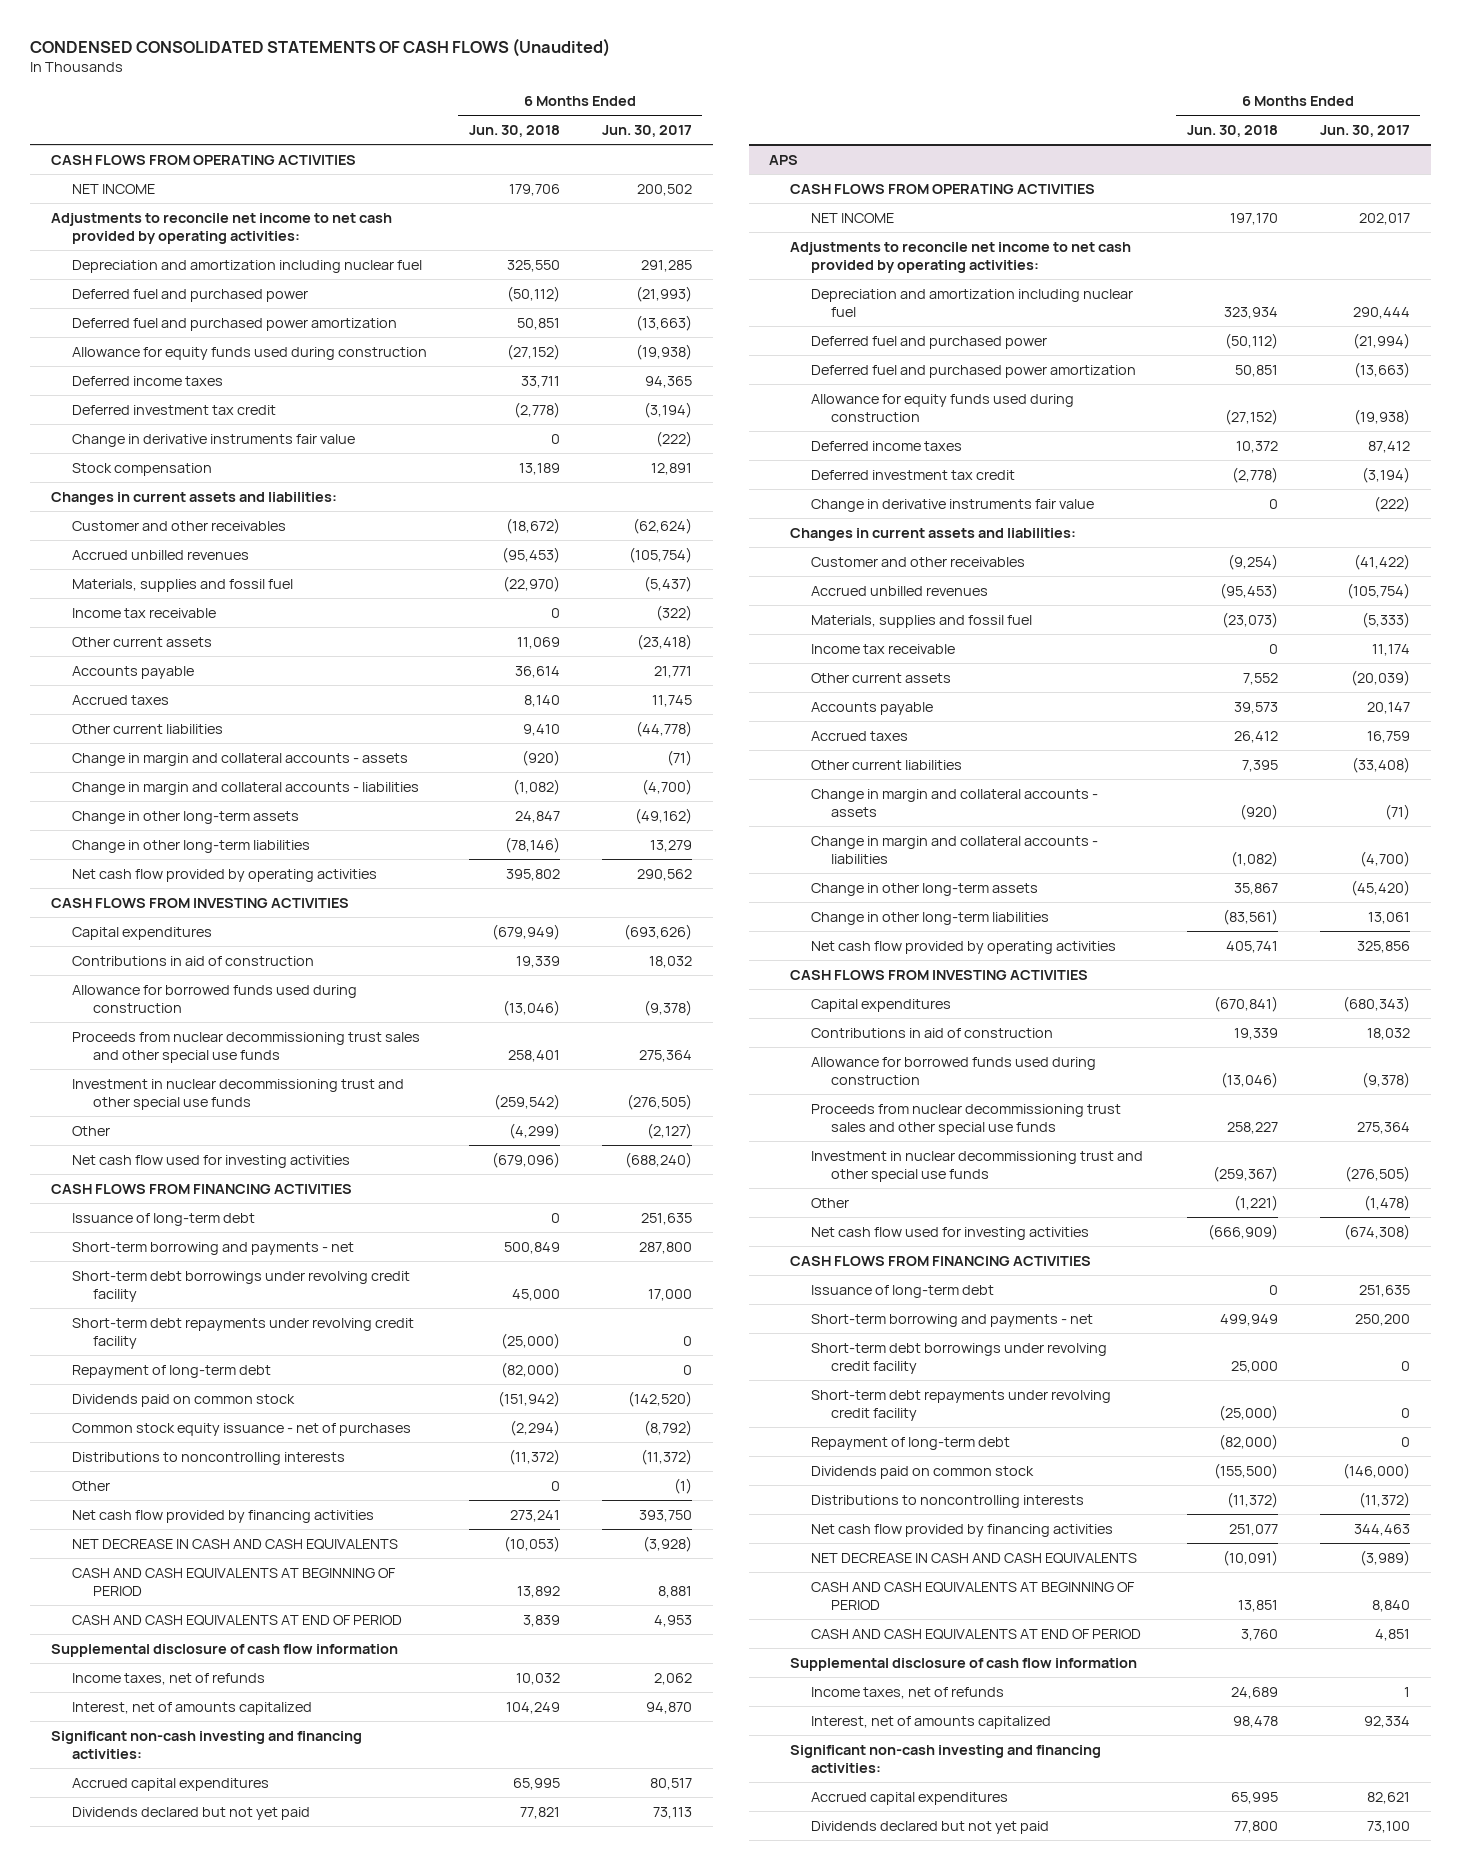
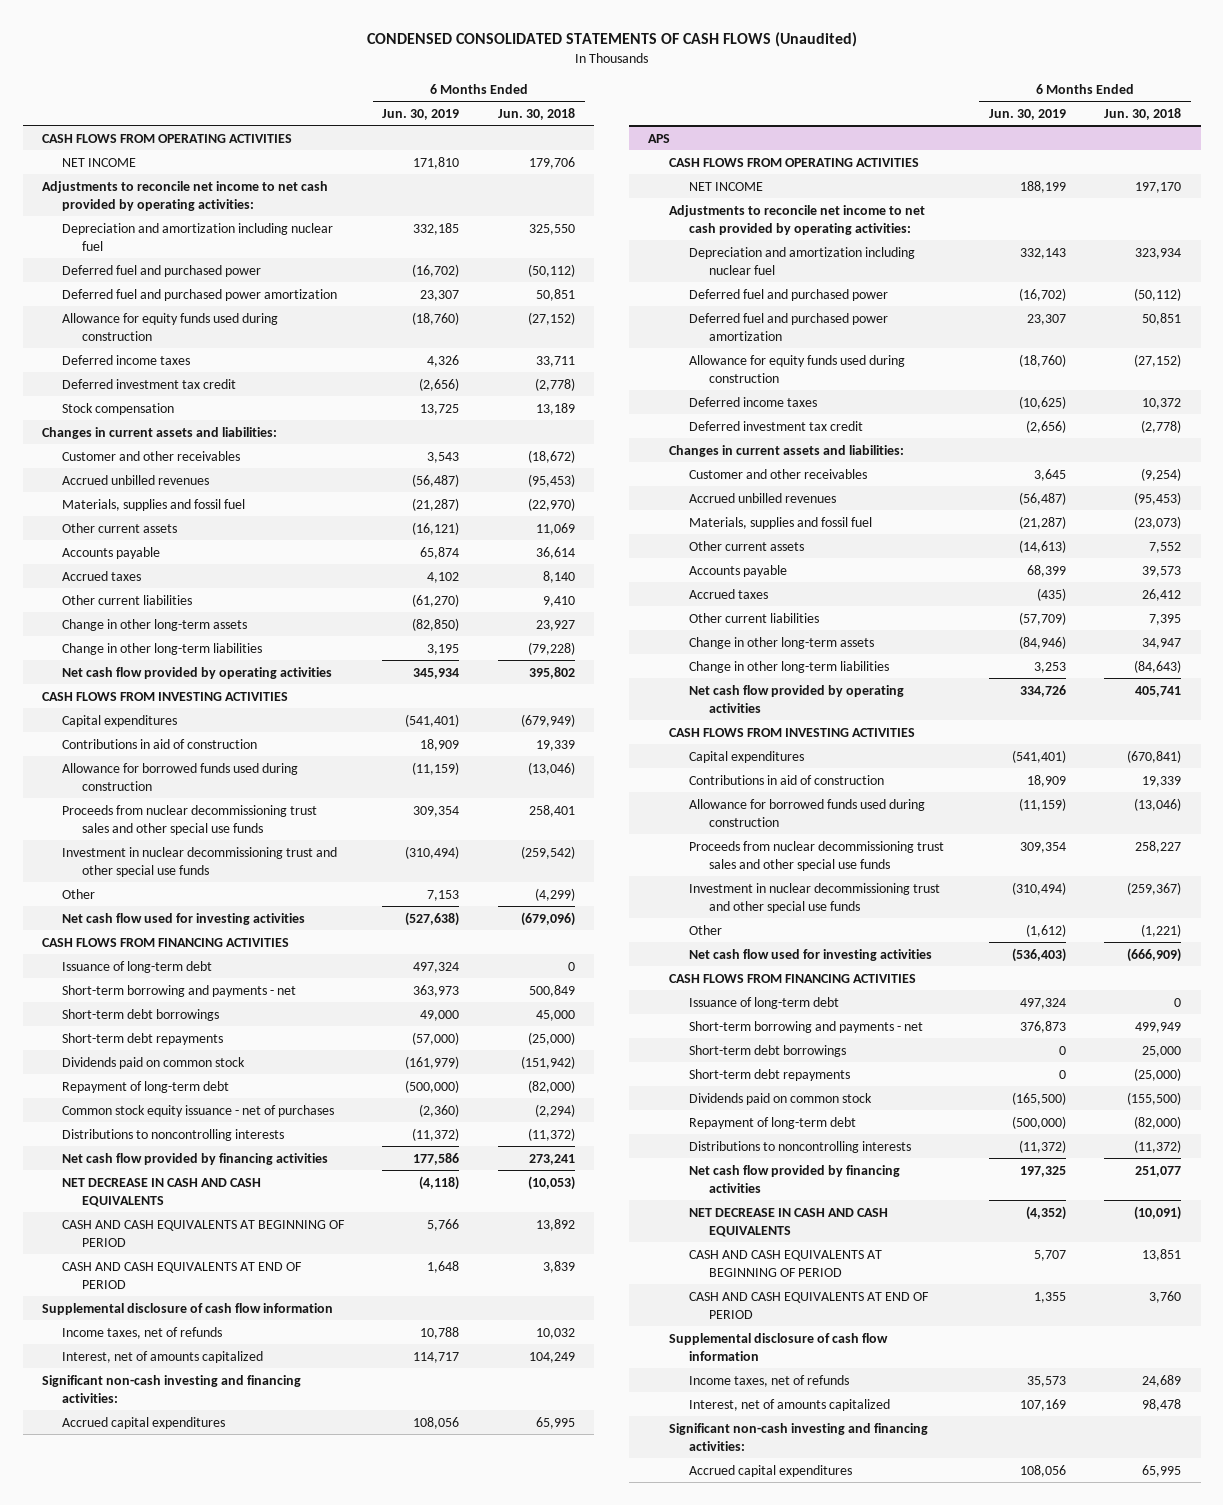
[601,124,692,137] Jun. 30, 2017 -> none
none -> [382,108,460,120] Jun. 30, 2019
[71,433,355,447] Change in derivative instruments fair value -> none
[71,607,216,618] Income tax receivable -> none
[71,752,408,766] Change in margin and collateral accounts - assets -> none
[71,781,419,795] Change in margin and collateral accounts - liabilities -> none
[514,810,560,823] 24,847 -> [535,619,575,631] 23,927
[504,836,560,853] (78,146) -> [527,641,575,655] (79,228)
[71,1270,410,1302] Short-term debt borrowings under revolving credit facility -> [61,1008,219,1021] Short-term debt borrowings
[71,1317,414,1349] Short-term debt repayments under revolving credit facility -> [61,1032,223,1045] Short-term debt repayments
[71,1364,271,1378] Repayment of long-term debt -> [61,1080,229,1093] Repayment of long-term debt
[71,1480,110,1491] Other -> none
[71,1806,310,1820] Dividends declared but not yet paid -> none
[810,498,1094,512] Change in derivative instruments fair value -> none
[810,643,955,654] Income tax receivable -> none
[810,788,1098,817] Change in margin and collateral accounts - assets -> none
[810,835,1098,864] Change in margin and collateral accounts - liabilities -> none
[1233,882,1278,895] 35,867 -> [1142,637,1182,649] 34,947
[1222,908,1278,925] (83,561) -> [1134,659,1182,673] (84,643)
[810,1342,1107,1374] Short-term debt borrowings under revolving credit facility -> [688,1044,846,1057] Short-term debt borrowings
[810,1389,1111,1421] Short-term debt repayments under revolving credit facility -> [688,1068,850,1081] Short-term debt repayments
[810,1436,1010,1450] Repayment of long-term debt -> [688,1116,856,1129] Repayment of long-term debt
[810,1820,1049,1834] Dividends declared but not yet paid -> none

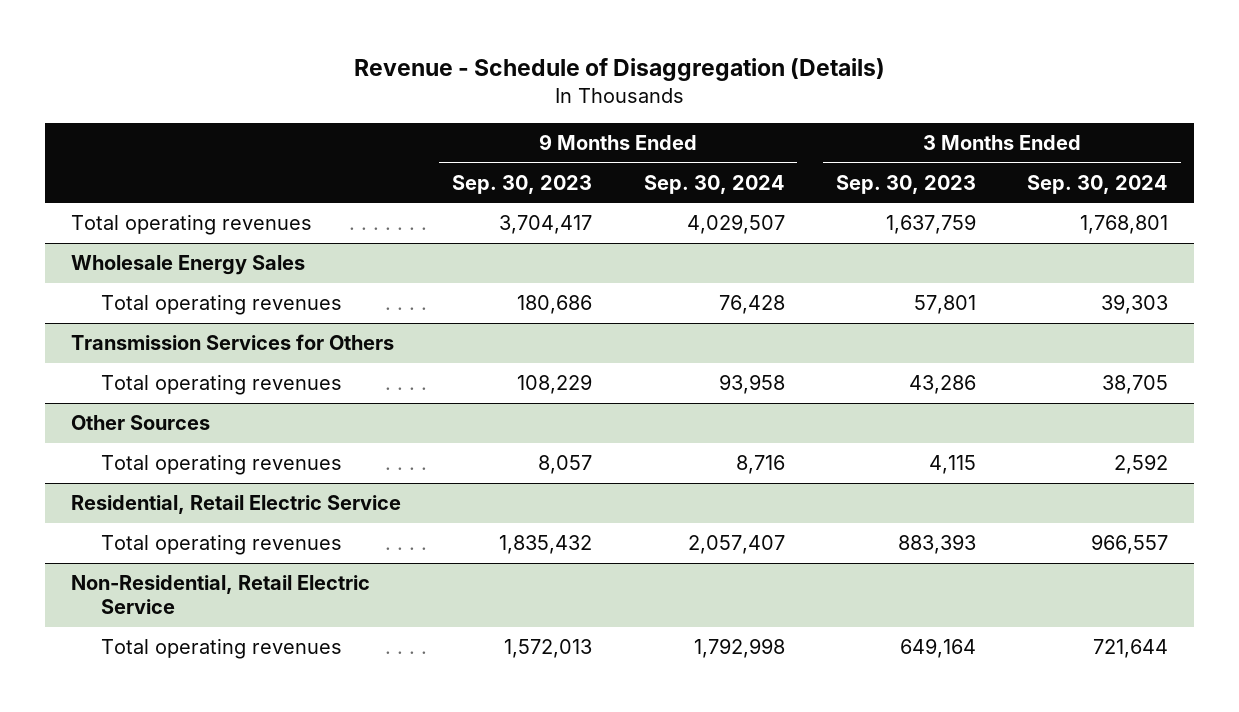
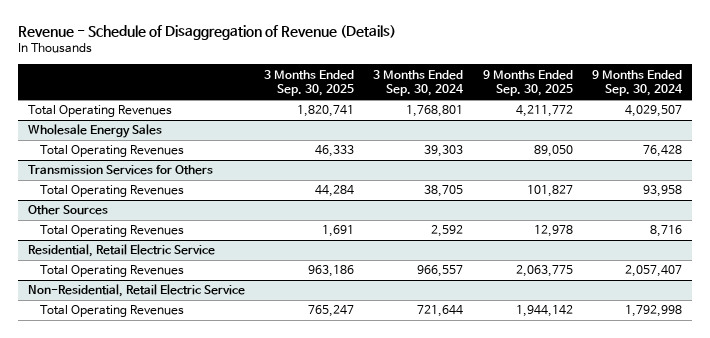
[353,58,885,82] Revenue - Schedule of Disaggregation (Details) -> [18,25,397,41] Revenue - Schedule of Disaggregation of Revenue (Details)
[452,174,593,194] Sep. 30, 2023 -> none
[835,174,976,194] Sep. 30, 2023 -> none
none -> [264,69,355,97] 3 Months Ended Sep. 30, 2025
none -> [482,69,573,97] 9 Months Ended Sep. 30, 2025
[70,214,312,236] Total operating revenues -> [27,105,172,118] Total Operating Revenues
[101,294,343,316] Total operating revenues -> [40,145,185,158] Total Operating Revenues
[101,374,343,396] Total operating revenues -> [40,185,185,198] Total Operating Revenues
[101,454,343,476] Total operating revenues -> [40,225,185,238] Total Operating Revenues
[101,534,343,556] Total operating revenues -> [40,265,185,278] Total Operating Revenues
[101,638,343,660] Total operating revenues -> [40,305,185,318] Total Operating Revenues

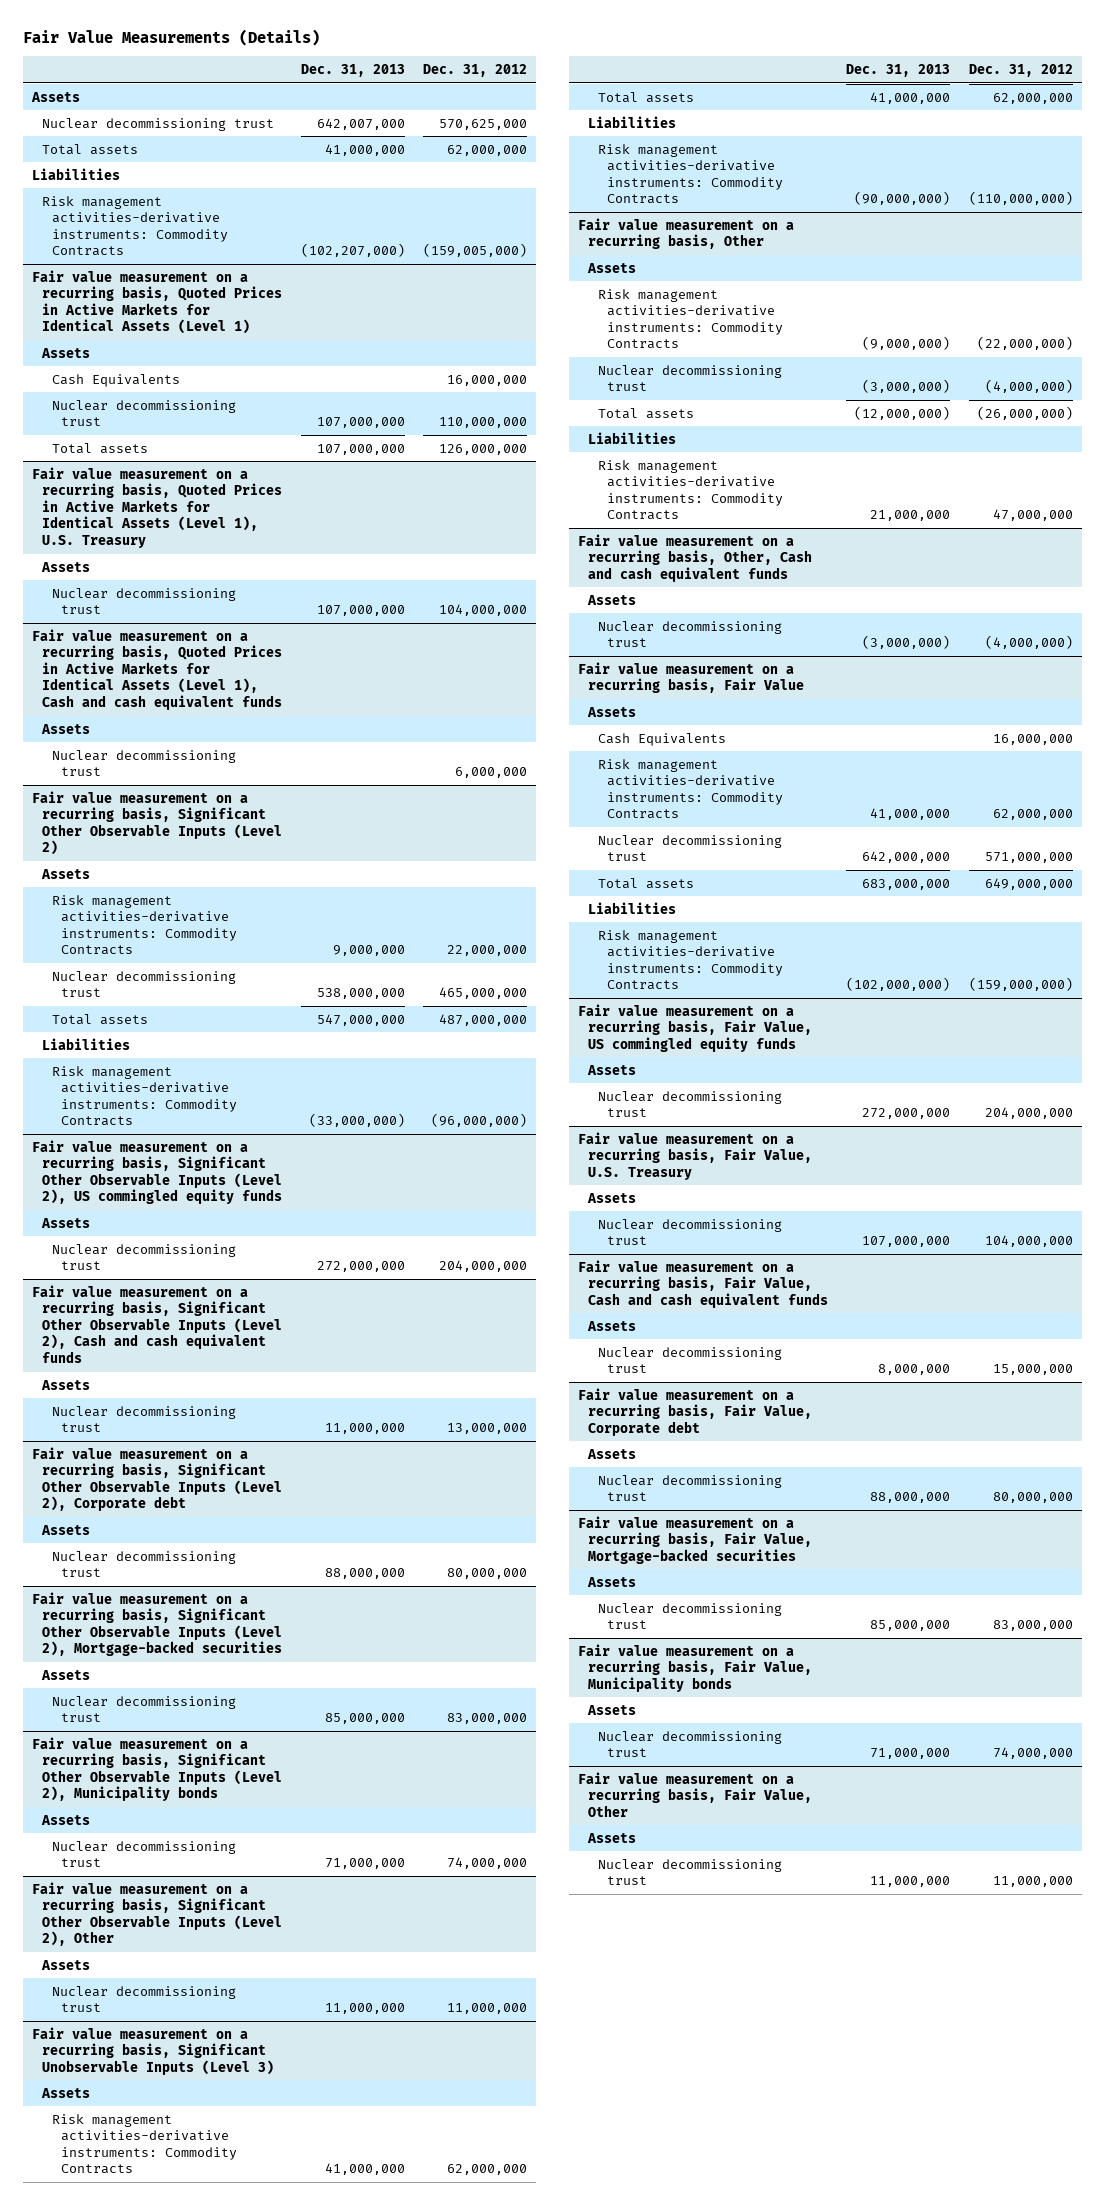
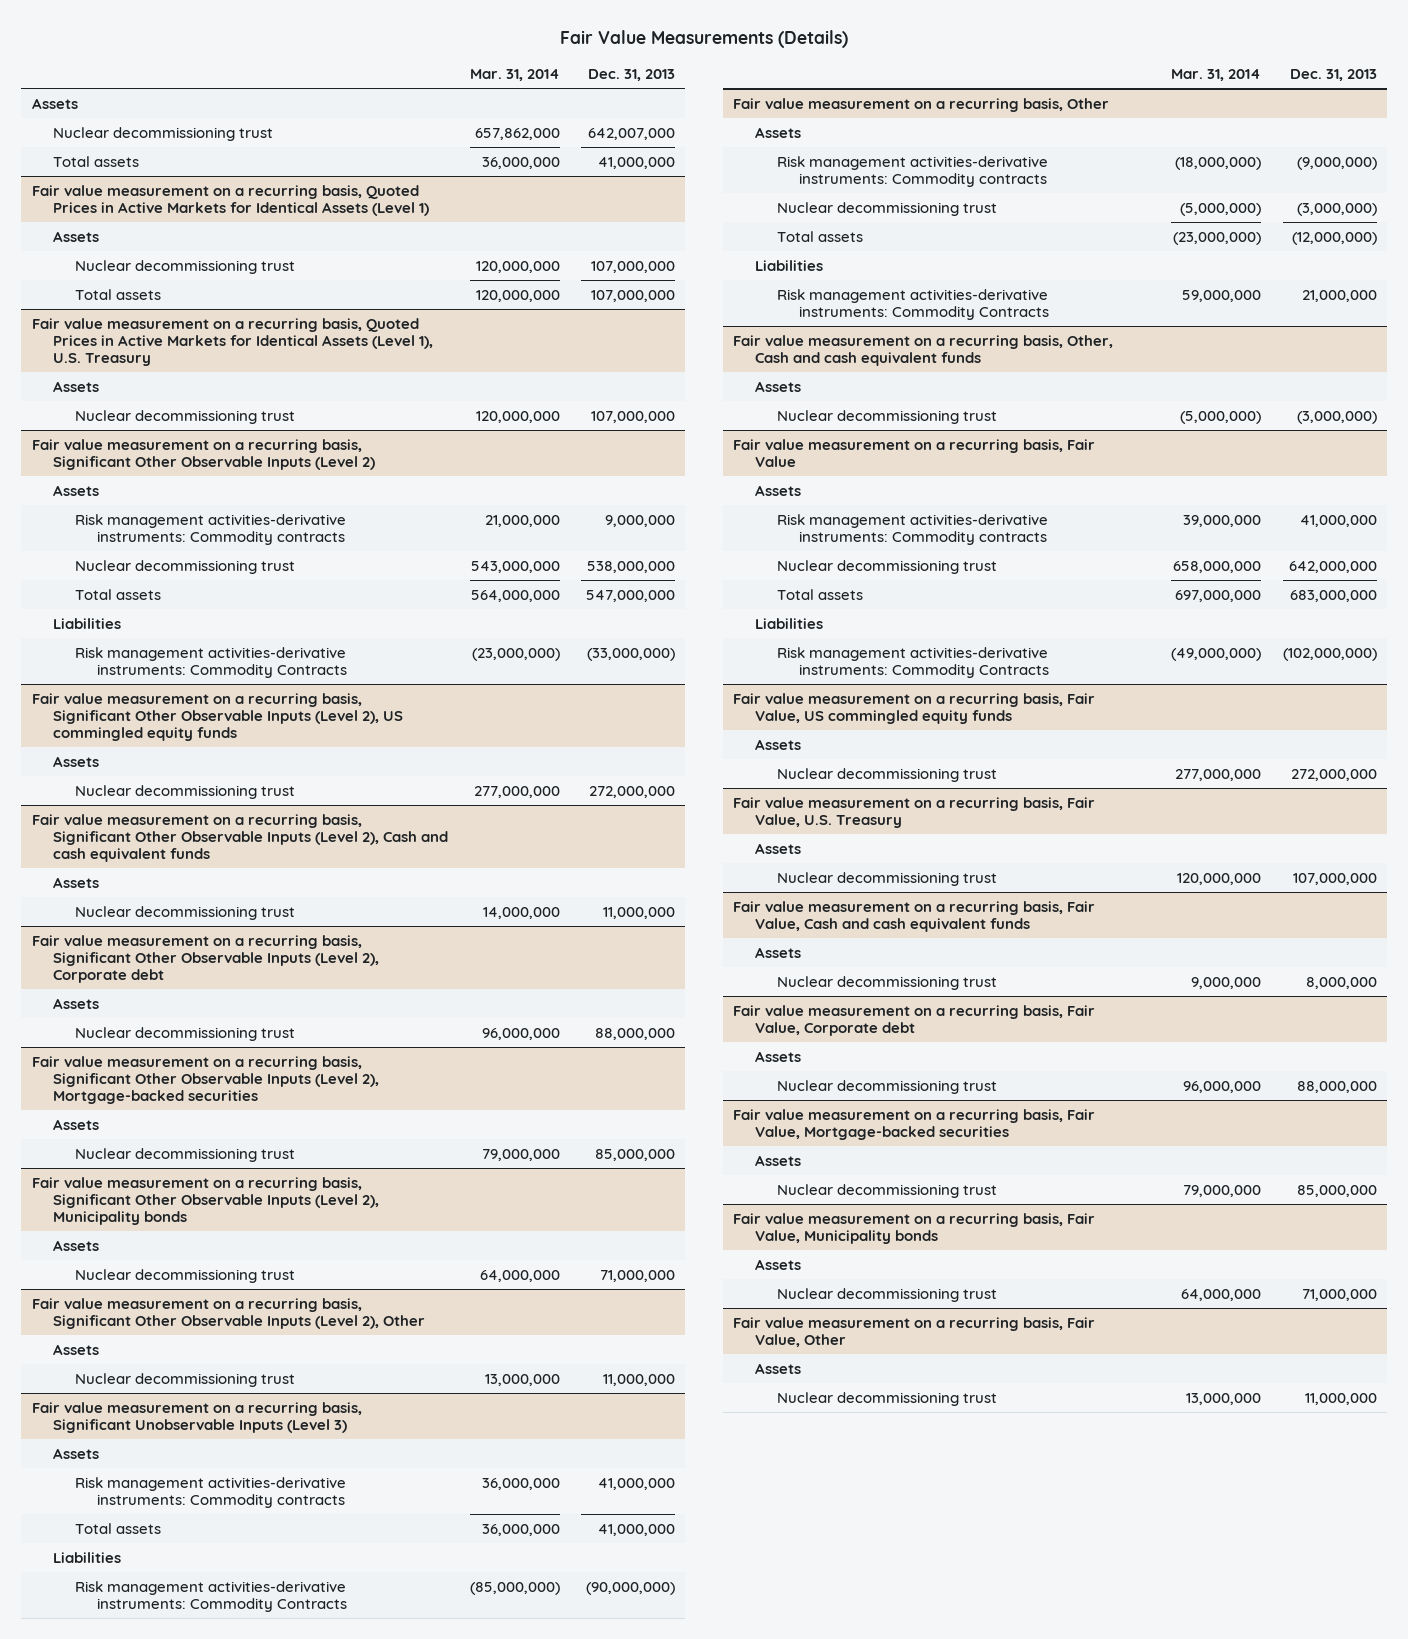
[423,64,528,78] Dec. 31, 2012 -> none
none -> [469,69,560,82] Mar. 31, 2014
[32,167,121,180] Liabilities -> none
[42,195,228,257] Risk management activities-derivative instruments: Commodity Contracts -> none
[51,373,180,387] Cash Equivalents -> none
[32,628,283,710] Fair value measurement on a recurring basis, Quoted Prices in Active Markets for Identical Assets (Level 1), Cash and cash equivalent funds -> none
[41,723,91,734] Assets -> none
[51,749,236,777] Nuclear decommissioning trust -> none
[51,894,238,956] Risk management activities-derivative instruments: Commodity Contracts -> [75,513,347,546] Risk management activities-derivative instruments: Commodity contracts
[51,2113,238,2175] Risk management activities-derivative instruments: Commodity Contracts -> [75,1476,347,1509] Risk management activities-derivative instruments: Commodity contracts
[597,288,784,350] Risk management activities-derivative instruments: Commodity Contracts -> [777,155,1049,188] Risk management activities-derivative instruments: Commodity contracts
[597,732,726,746] Cash Equivalents -> none
[597,758,784,820] Risk management activities-derivative instruments: Commodity Contracts -> [777,513,1049,546] Risk management activities-derivative instruments: Commodity contracts

